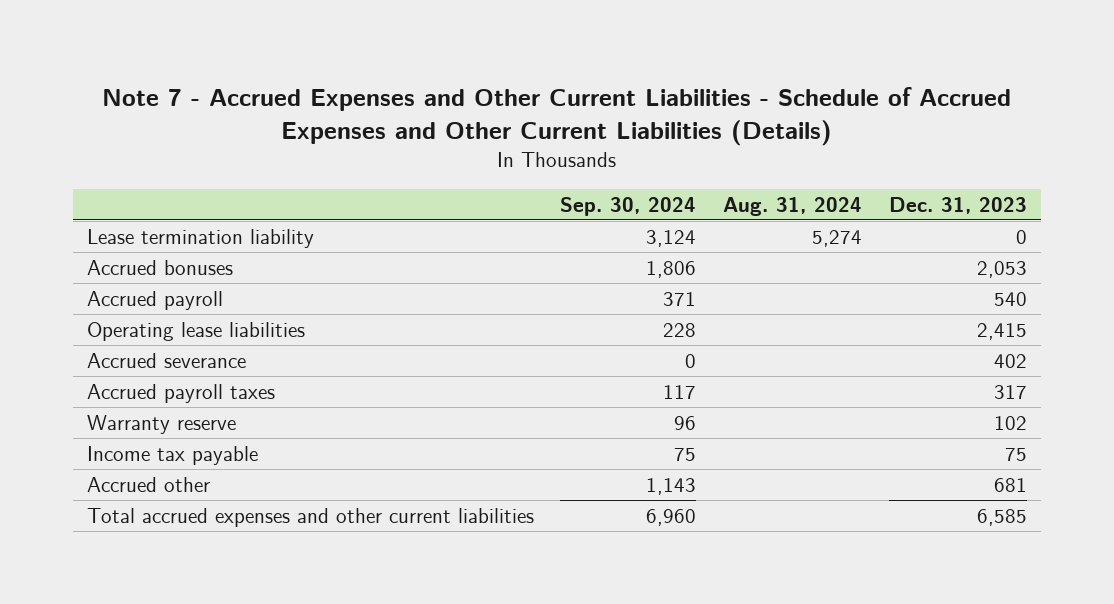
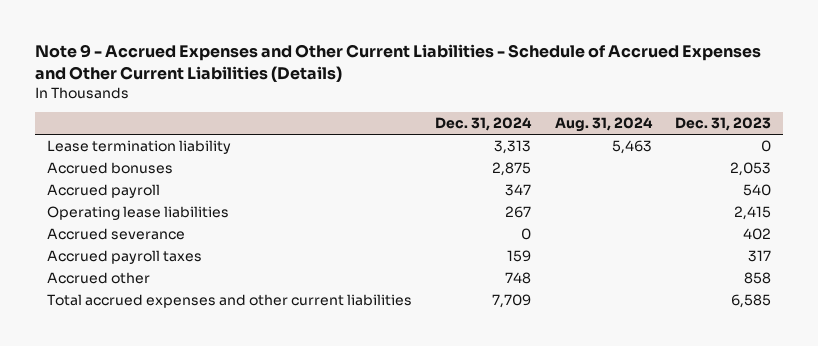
[101,87,1011,146] Note 7 - Accrued Expenses and Other Current Liabilities - Schedule of Accrued Expenses and Other Current Liabilities (Details) -> [35,43,762,82] Note 9 - Accrued Expenses and Other Current Liabilities - Schedule of Accrued Expenses and Other Current Liabilities (Details)
[560,196,697,216] Sep. 30, 2024 -> none
none -> [435,117,533,132] Dec. 31, 2024
[812,229,863,247] 5,274 -> [611,140,652,155] 5,463
[86,414,236,434] Warranty reserve -> none
[86,445,258,465] Income tax payable -> none
[994,477,1028,492] 681 -> [743,272,771,285] 858

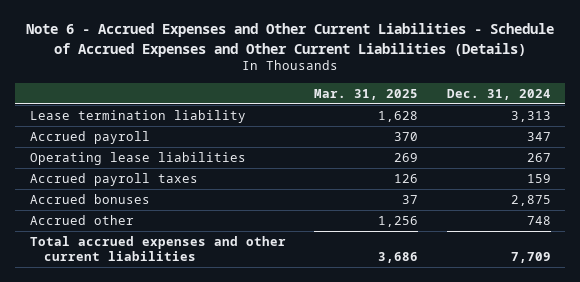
[35,43,762,82] Note 9 - Accrued Expenses and Other Current Liabilities - Schedule of Accrued Expenses and Other Current Liabilities (Details) -> [26,23,555,57] Note 6 - Accrued Expenses and Other Current Liabilities - Schedule of Accrued Expenses and Other Current Liabilities (Details)
[554,117,653,133] Aug. 31, 2024 -> none
[674,117,771,132] Dec. 31, 2023 -> none
none -> [314,88,419,100] Mar. 31, 2025
[46,228,185,241] Accrued severance -> none
[46,162,173,175] Accrued bonuses -> [29,193,150,204] Accrued bonuses

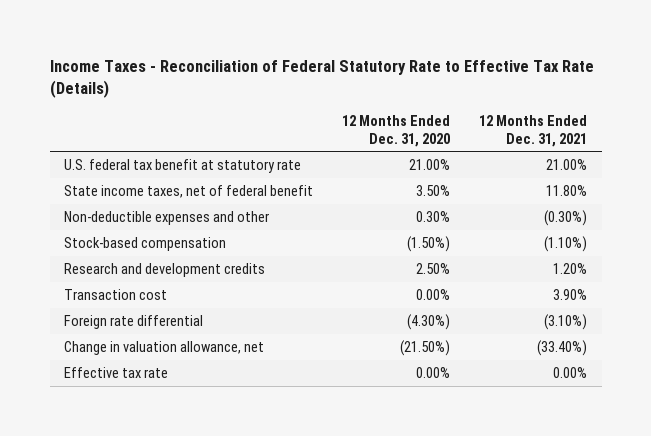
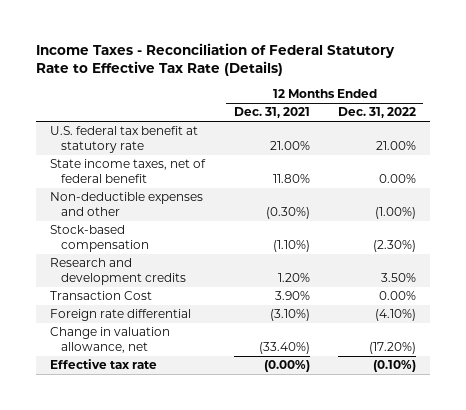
[342,115,451,147] 12 Months Ended Dec. 31, 2020 -> none
none -> [337,107,416,119] Dec. 31, 2022
[64,288,168,300] Transaction cost -> [50,291,153,301] Transaction Cost
[553,366,588,378] 0.00% -> [263,360,310,373] (0.00%)

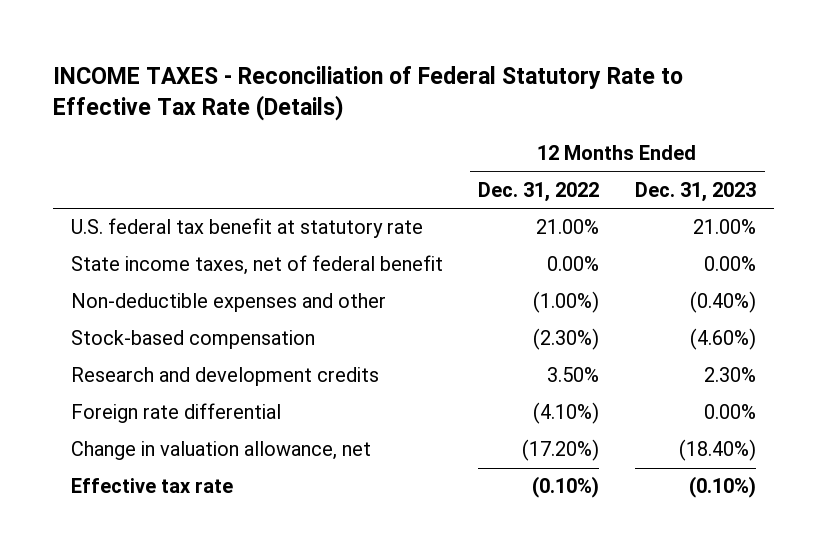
[35,42,395,77] Income Taxes - Reconciliation of Federal Statutory Rate to Effective Tax Rate (Details) -> [52,65,683,121] INCOME TAXES - Reconciliation of Federal Statutory Rate to Effective Tax Rate (Details)
[233,107,310,119] Dec. 31, 2021 -> none
none -> [635,181,757,202] Dec. 31, 2023
[50,291,153,301] Transaction Cost -> none

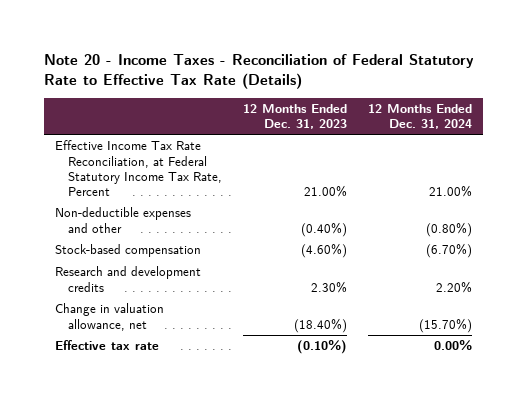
[52,65,683,121] INCOME TAXES - Reconciliation of Federal Statutory Rate to Effective Tax Rate (Details) -> [44,53,475,89] Note 20 - Income Taxes - Reconciliation of Federal Statutory Rate to Effective Tax Rate (Details)
[478,181,600,202] Dec. 31, 2022 -> none
none -> [368,103,473,130] 12 Months Ended Dec. 31, 2024
[70,255,443,276] State income taxes, net of federal benefit -> none
[70,218,423,239] U.S. federal tax benefit at statutory rate -> [55,140,222,197] Effective Income Tax Rate Reconciliation, at Federal Statutory Income Tax Rate, Percent
[70,403,281,424] Foreign rate differential -> none

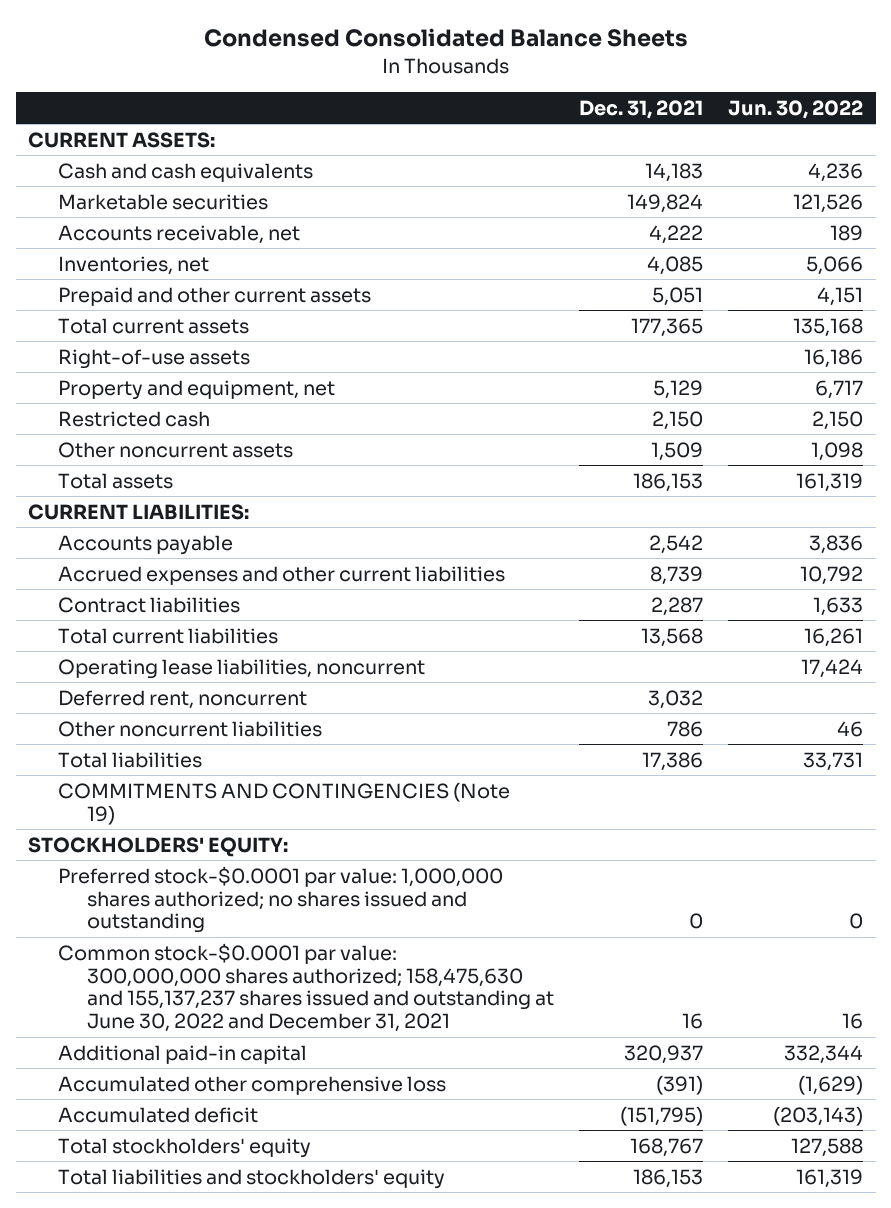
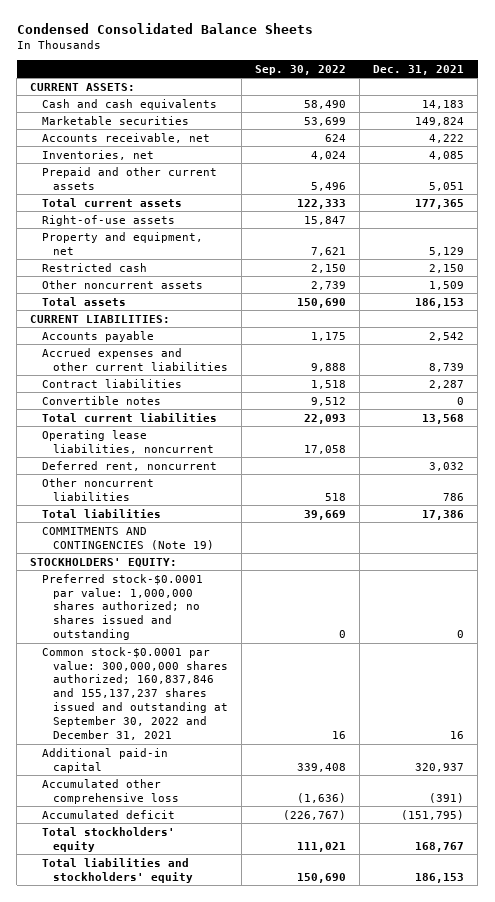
[728,100,864,120] Jun. 30, 2022 -> none
none -> [255,64,347,75] Sep. 30, 2022
none -> [41,395,161,405] Convertible notes
[57,942,555,1033] Common stock-$0.0001 par value: 300,000,000 shares authorized; 158,475,630 and 155,137,237 shares issued and outstanding at June 30, 2022 and December 31, 2021 -> [41,646,229,741] Common stock-$0.0001 par value: 300,000,000 shares authorized; 160,837,846 and 155,137,237 shares issued and outstanding at September 30, 2022 and December 31, 2021

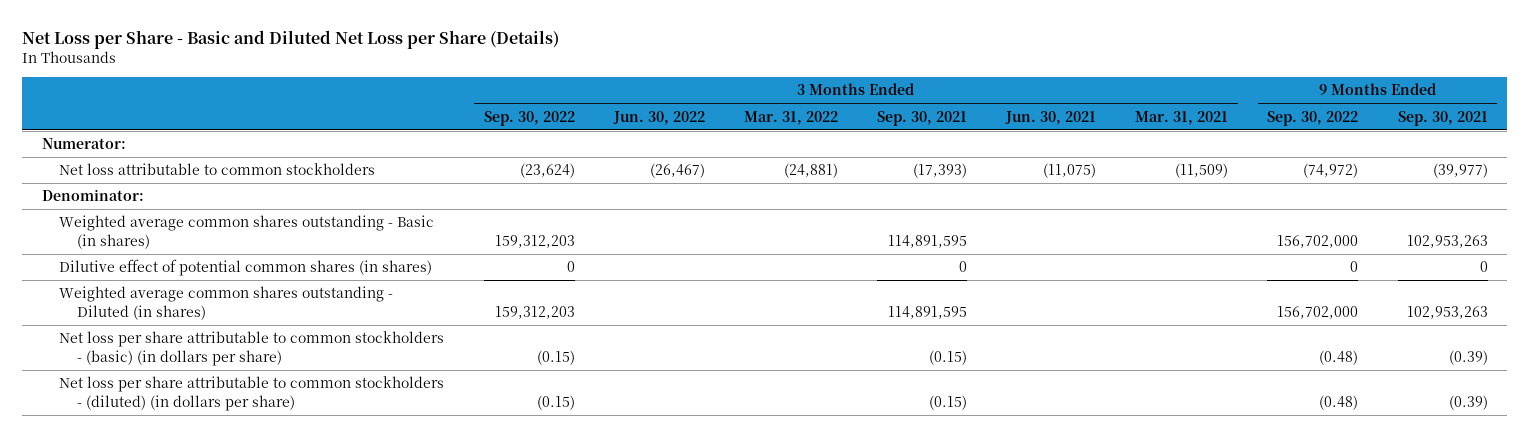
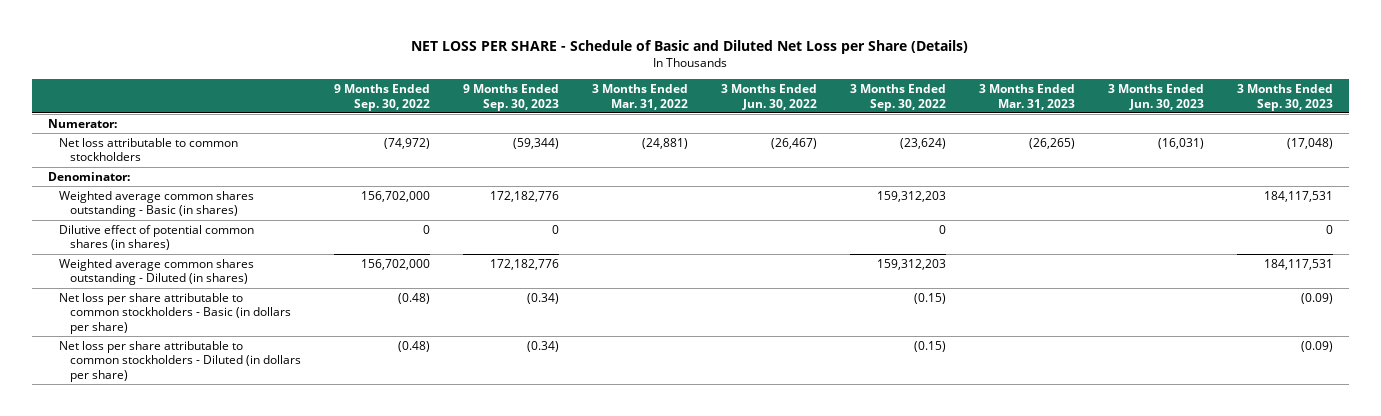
[22,29,560,49] Net Loss per Share - Basic and Diluted Net Loss per Share (Details) -> [411,39,969,54] NET LOSS PER SHARE - Schedule of Basic and Diluted Net Loss per Share (Details)
[877,110,968,126] Sep. 30, 2021 -> none
[1005,110,1097,125] Jun. 30, 2021 -> none
[1135,110,1229,125] Mar. 31, 2021 -> none
[1397,110,1488,126] Sep. 30, 2021 -> none
none -> [462,84,559,111] 9 Months Ended Sep. 30, 2023
none -> [978,84,1075,110] 3 Months Ended Mar. 31, 2023
none -> [1107,84,1204,110] 3 Months Ended Jun. 30, 2023
none -> [1236,84,1333,111] 3 Months Ended Sep. 30, 2023
[59,331,445,366] Net loss per share attributable to common stockholders - (basic) (in dollars per share) -> [59,292,291,335] Net loss per share attributable to common stockholders - Basic (in dollars per share)
[59,376,445,411] Net loss per share attributable to common stockholders - (diluted) (in dollars per share) -> [59,340,301,383] Net loss per share attributable to common stockholders - Diluted (in dollars per share)

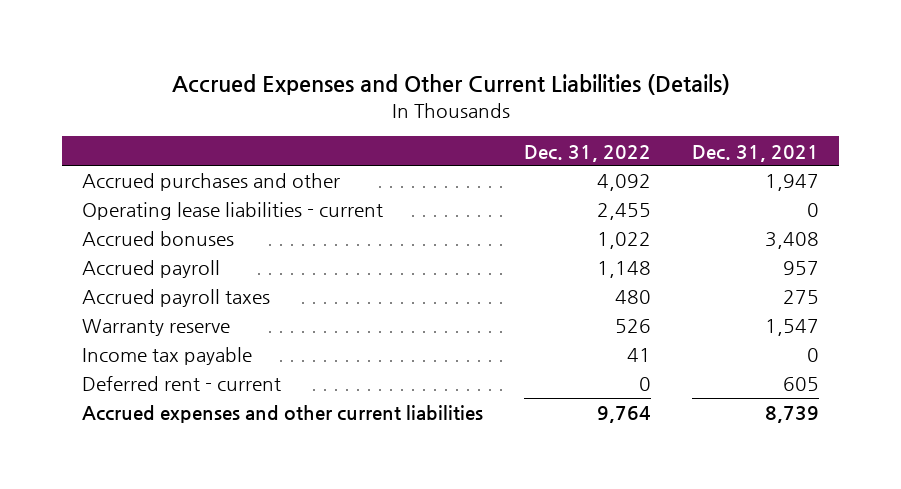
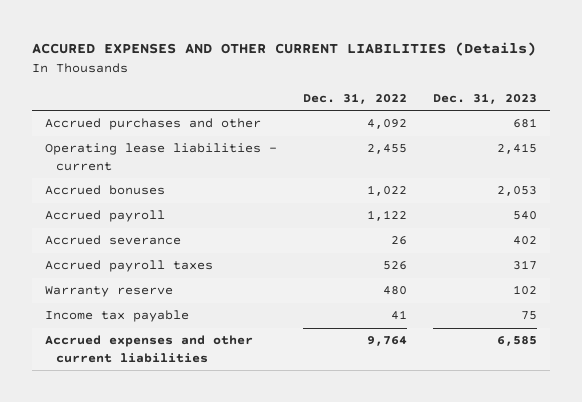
[171,74,730,96] Accrued Expenses and Other Current Liabilities (Details) -> [32,42,537,57] ACCURED EXPENSES AND OTHER CURRENT LIABILITIES (Details)
[691,144,819,162] Dec. 31, 2021 -> none
none -> [433,92,538,104] Dec. 31, 2023
[597,261,652,279] 1,148 -> [367,210,408,222] 1,122
none -> [45,235,182,246] Accrued severance
[615,290,652,305] 480 -> [383,261,408,271] 526
[615,319,652,334] 526 -> [383,286,408,296] 480
[82,376,282,392] Deferred rent - current -> none

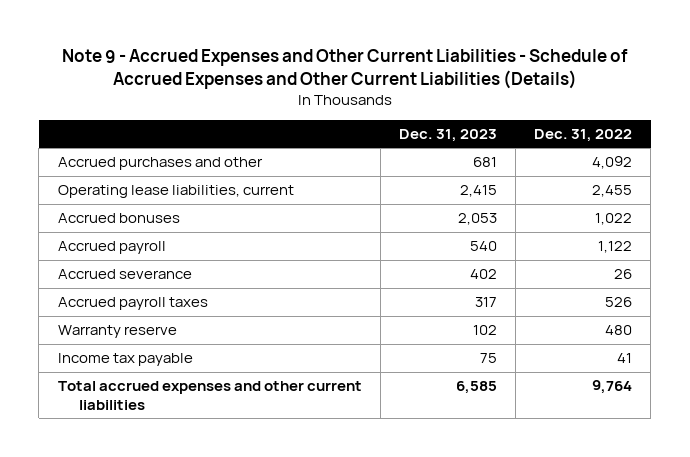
[32,42,537,57] ACCURED EXPENSES AND OTHER CURRENT LIABILITIES (Details) -> [61,48,628,89] Note 9 - Accrued Expenses and Other Current Liabilities - Schedule of Accrued Expenses and Other Current Liabilities (Details)
[45,143,278,171] Operating lease liabilities - current -> [57,185,294,199] Operating lease liabilities, current
[45,335,254,363] Accrued expenses and other current liabilities -> [57,381,362,411] Total accrued expenses and other current liabilities

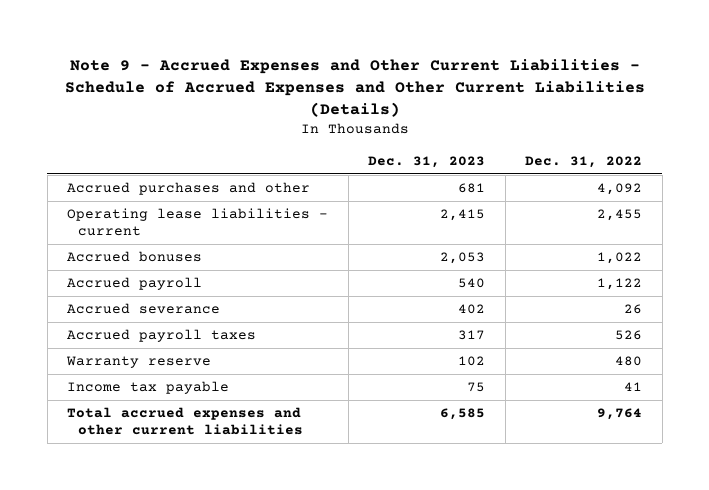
[57,185,294,199] Operating lease liabilities, current -> [67,208,329,236] Operating lease liabilities - current

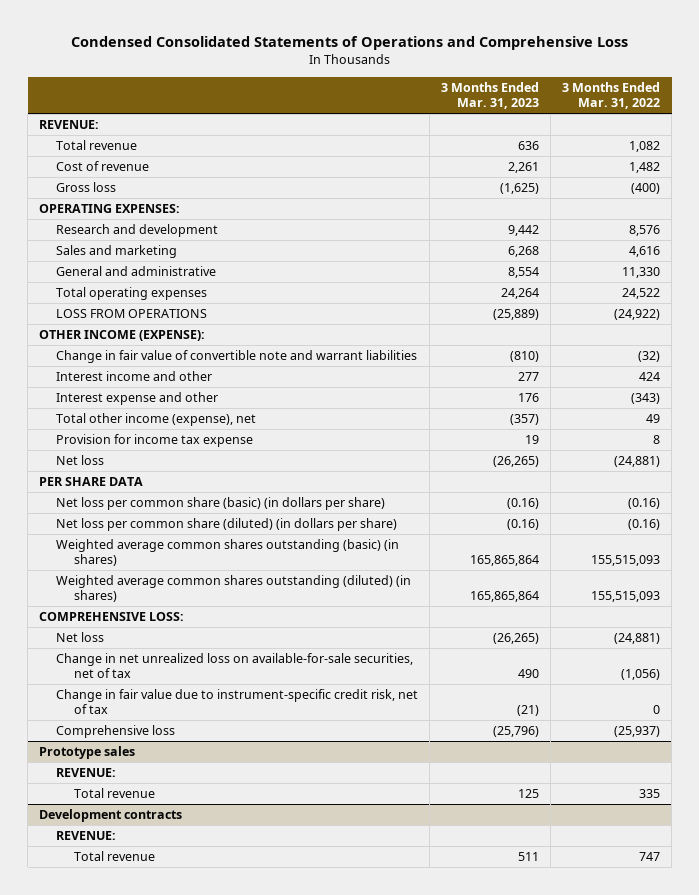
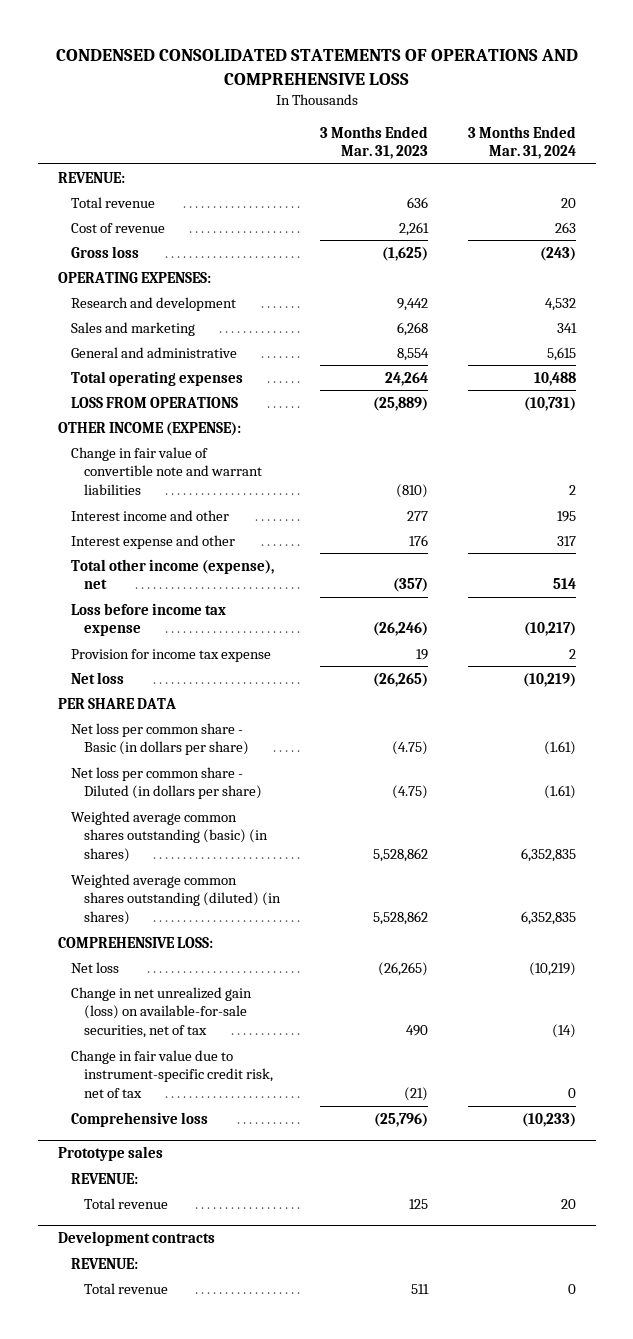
[70,36,628,51] Condensed Consolidated Statements of Operations and Comprehensive Loss -> [55,49,578,85] CONDENSED CONSOLIDATED STATEMENTS OF OPERATIONS AND COMPREHENSIVE LOSS
[562,82,661,110] 3 Months Ended Mar. 31, 2022 -> none
none -> [467,125,576,160] 3 Months Ended Mar. 31, 2024
none -> [70,602,226,637] Loss before income tax expense
[56,497,386,511] Net loss per common share (basic) (in dollars per share) -> [70,722,249,756] Net loss per common share - Basic (in dollars per share)
[507,498,540,510] (0.16) -> [391,741,428,756] (4.75)
[56,518,398,532] Net loss per common share (diluted) (in dollars per share) -> [70,766,262,800] Net loss per common share - Diluted (in dollars per share)
[507,519,540,531] (0.16) -> [391,785,428,800] (4.75)
[470,554,540,566] 165,865,864 -> [372,848,428,863] 5,528,862
[470,590,540,602] 165,865,864 -> [372,911,428,926] 5,528,862
[56,653,414,678] Change in net unrealized loss on available-for-sale securities, net of tax -> [70,986,252,1039] Change in net unrealized gain (loss) on available-for-sale securities, net of tax

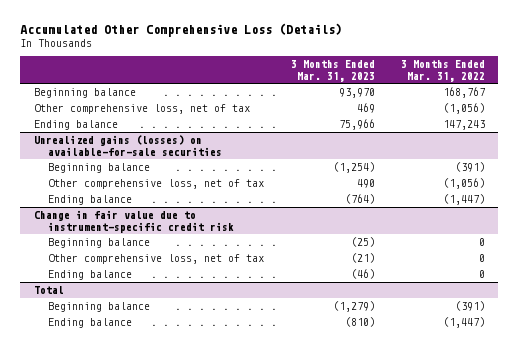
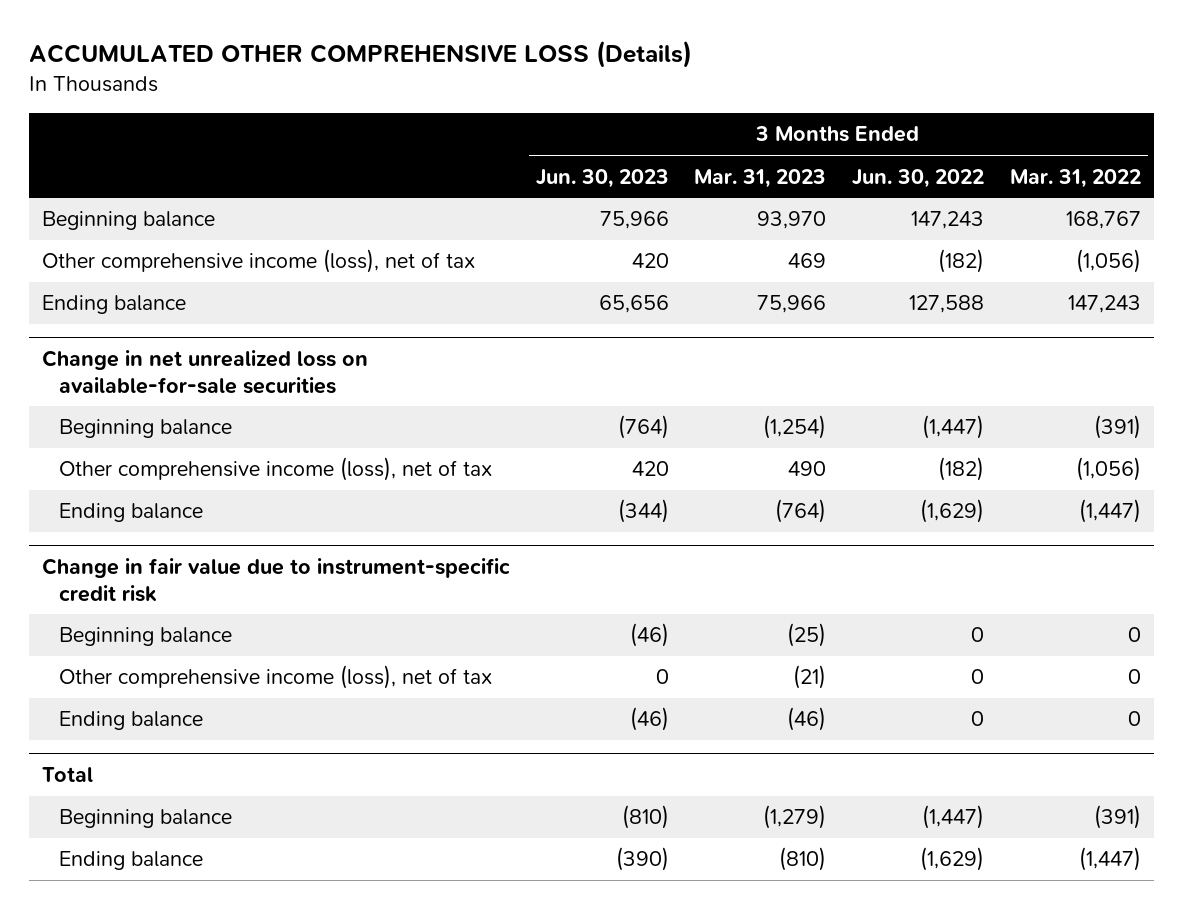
[20,23,343,38] Accumulated Other Comprehensive Loss (Details) -> [28,40,692,69] ACCUMULATED OTHER COMPREHENSIVE LOSS (Details)
none -> [535,168,669,188] Jun. 30, 2023
none -> [852,168,985,188] Jun. 30, 2022
[33,104,250,115] Other comprehensive loss, net of tax -> [41,249,475,274] Other comprehensive income (loss), net of tax
[33,135,223,156] Unrealized gains (losses) on available-for-sale securities -> [41,349,368,394] Change in net unrealized loss on available-for-sale securities
[48,179,265,190] Other comprehensive loss, net of tax -> [58,457,492,482] Other comprehensive income (loss), net of tax
[48,254,265,265] Other comprehensive loss, net of tax -> [58,665,492,690] Other comprehensive income (loss), net of tax

